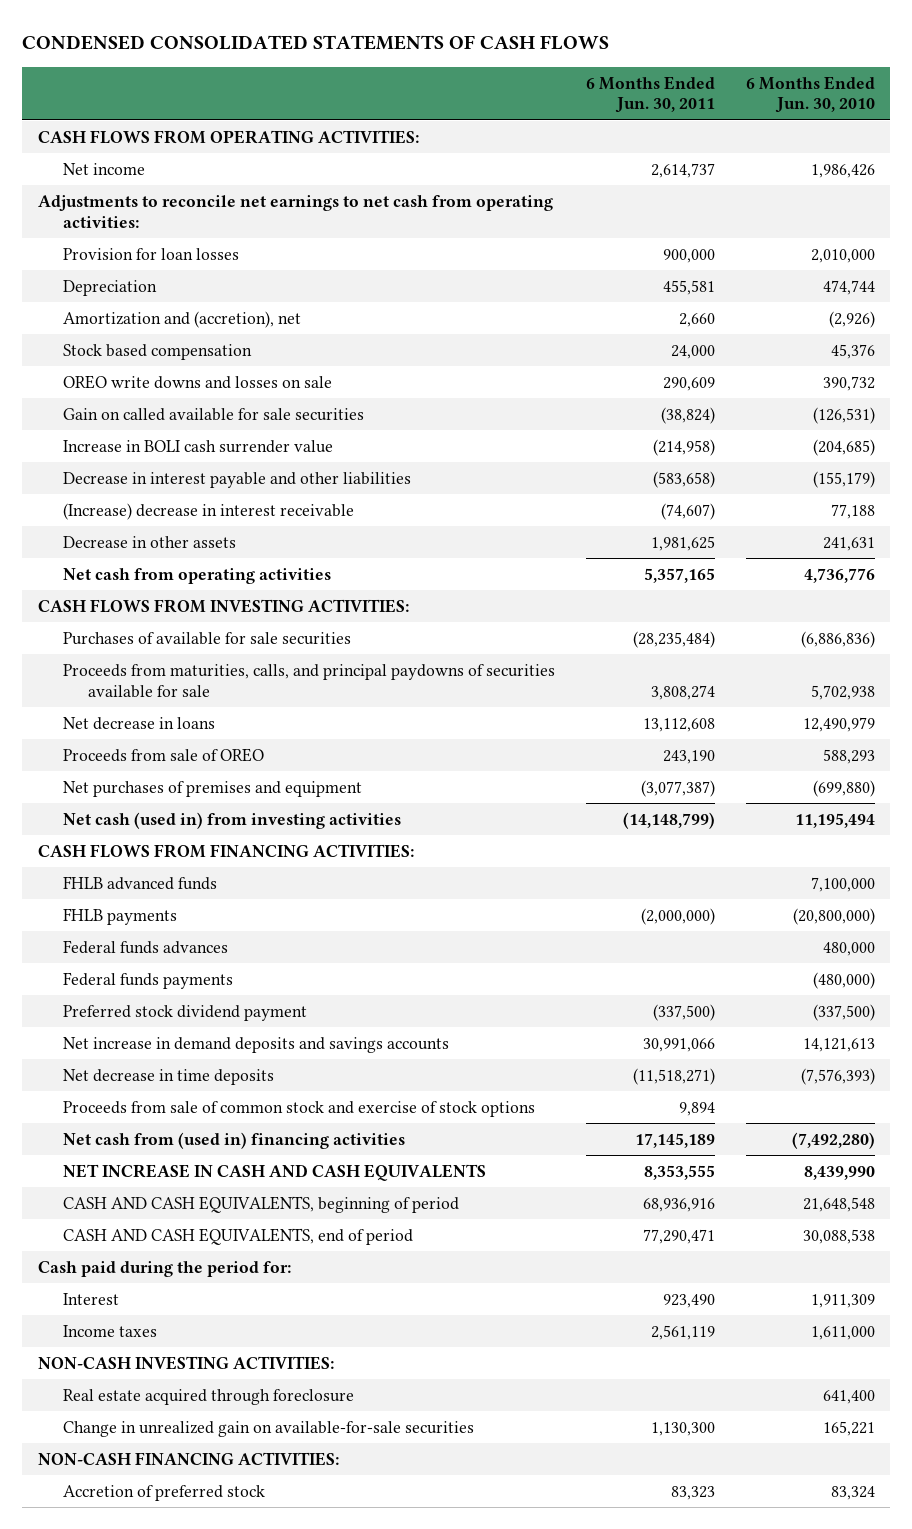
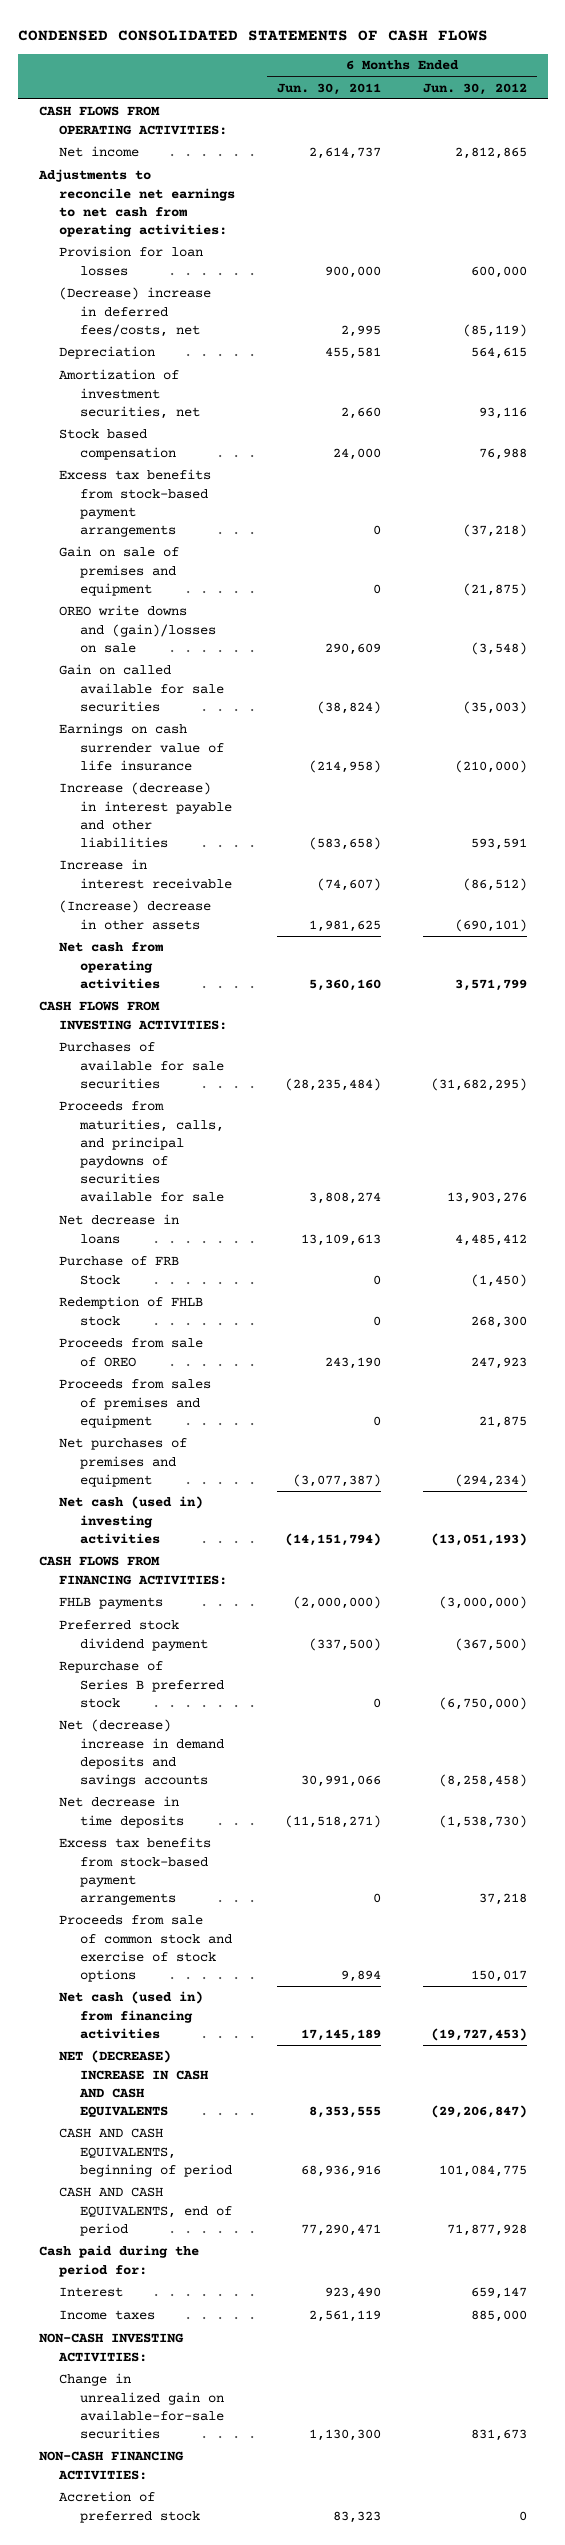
[745,75,875,114] 6 Months Ended Jun. 30, 2010 -> none
none -> [422,82,527,95] Jun. 30, 2012
none -> [59,287,212,337] (Decrease) increase in deferred fees/costs, net
[62,310,301,328] Amortization and (accretion), net -> [59,369,201,419] Amortization of investment securities, net
none -> [59,469,212,537] Excess tax benefits from stock-based payment arrangements
none -> [59,546,180,596] Gain on sale of premises and equipment
[62,374,332,389] OREO write downs and losses on sale -> [59,605,217,653] OREO write downs and (gain)/losses on sale
[62,439,333,453] Increase in BOLI cash surrender value -> [59,723,225,771] Earnings on cash surrender value of life insurance
[62,471,411,488] Decrease in interest payable and other liabilities -> [59,782,233,848] Increase (decrease) in interest payable and other liabilities
[62,502,354,520] (Increase) decrease in interest receivable -> [59,859,233,889] Increase in interest receivable
[62,535,236,548] Decrease in other assets -> [59,900,212,930] (Increase) decrease in other assets
[643,567,715,583] 5,357,165 -> [309,978,382,991] 5,360,160
[642,717,715,732] 13,112,608 -> [301,1233,382,1246] 13,109,613
none -> [59,1256,180,1285] Purchase of FRB Stock
none -> [59,1296,204,1326] Redemption of FHLB stock
none -> [59,1379,212,1428] Proceeds from sales of premises and equipment
[62,811,401,829] Net cash (used in) from investing activities -> [59,1496,204,1544] Net cash (used in) investing activities
[622,811,715,829] (14,148,799) -> [285,1532,382,1546] (14,151,794)
[62,875,217,890] FHLB advanced funds -> none
[62,939,228,954] Federal funds advances -> none
[62,971,233,989] Federal funds payments -> none
none -> [59,1661,225,1708] Repurchase of Series B preferred stock
[62,1036,449,1053] Net increase in demand deposits and savings accounts -> [59,1719,225,1787] Net (decrease) increase in demand deposits and savings accounts
none -> [59,1837,212,1905] Excess tax benefits from stock-based payment arrangements
[62,1131,405,1149] Net cash from (used in) financing activities -> [59,1991,204,2039] Net cash (used in) from financing activities
[62,1163,486,1181] NET INCREASE IN CASH AND CASH EQUIVALENTS -> [59,2050,210,2118] NET (DECREASE) INCREASE IN CASH AND CASH EQUIVALENTS
[62,1388,354,1405] Real estate acquired through foreclosure -> none

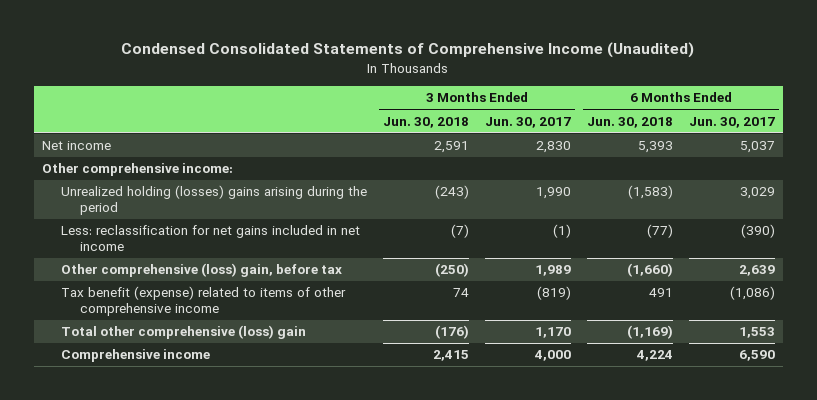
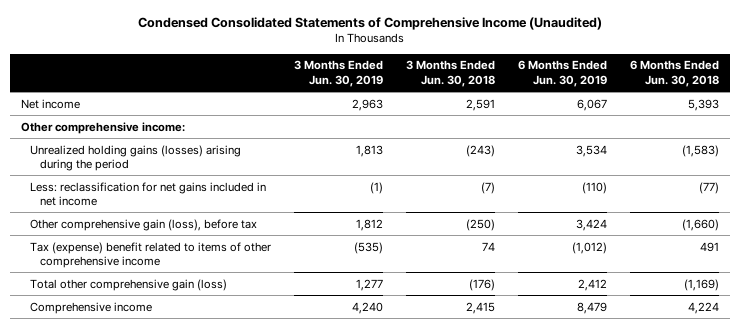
[485,116,572,128] Jun. 30, 2017 -> none
[689,116,776,128] Jun. 30, 2017 -> none
none -> [294,60,384,87] 3 Months Ended Jun. 30, 2019
none -> [517,60,607,87] 6 Months Ended Jun. 30, 2019
[60,185,367,215] Unrealized holding (losses) gains arising during the period -> [30,144,242,171] Unrealized holding gains (losses) arising during the period
[60,263,342,278] Other comprehensive (loss) gain, before tax -> [30,218,258,231] Other comprehensive gain (loss), before tax
[60,286,346,316] Tax benefit (expense) related to items of other comprehensive income -> [30,241,272,268] Tax (expense) benefit related to items of other comprehensive income
[60,325,306,340] Total other comprehensive (loss) gain -> [30,278,228,291] Total other comprehensive gain (loss)

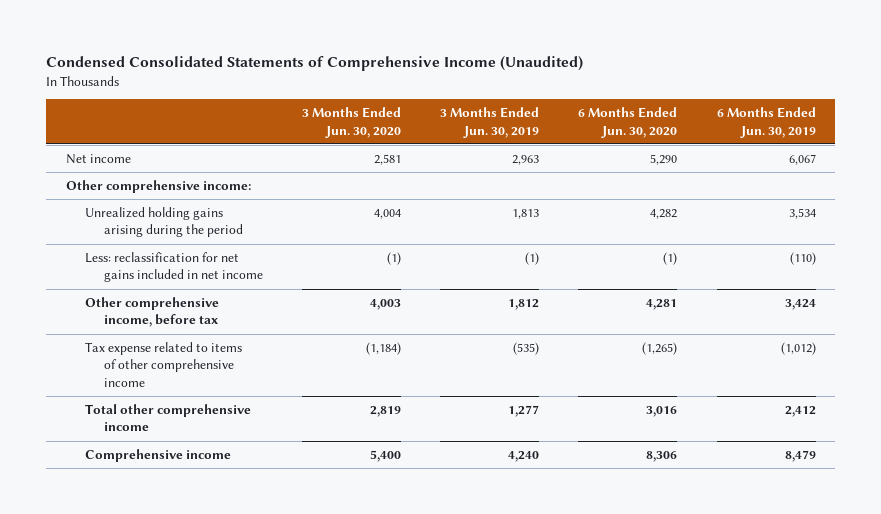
[405,60,495,87] 3 Months Ended Jun. 30, 2018 -> none
[629,60,719,87] 6 Months Ended Jun. 30, 2018 -> none
none -> [301,107,401,138] 3 Months Ended Jun. 30, 2020
none -> [578,107,678,138] 6 Months Ended Jun. 30, 2020
[30,144,242,171] Unrealized holding gains (losses) arising during the period -> [84,207,243,238] Unrealized holding gains arising during the period
[30,218,258,231] Other comprehensive gain (loss), before tax -> [84,297,219,328] Other comprehensive income, before tax
[30,241,272,268] Tax (expense) benefit related to items of other comprehensive income -> [84,342,242,387] Tax expense related to items of other comprehensive income
[30,278,228,291] Total other comprehensive gain (loss) -> [84,404,251,432] Total other comprehensive income

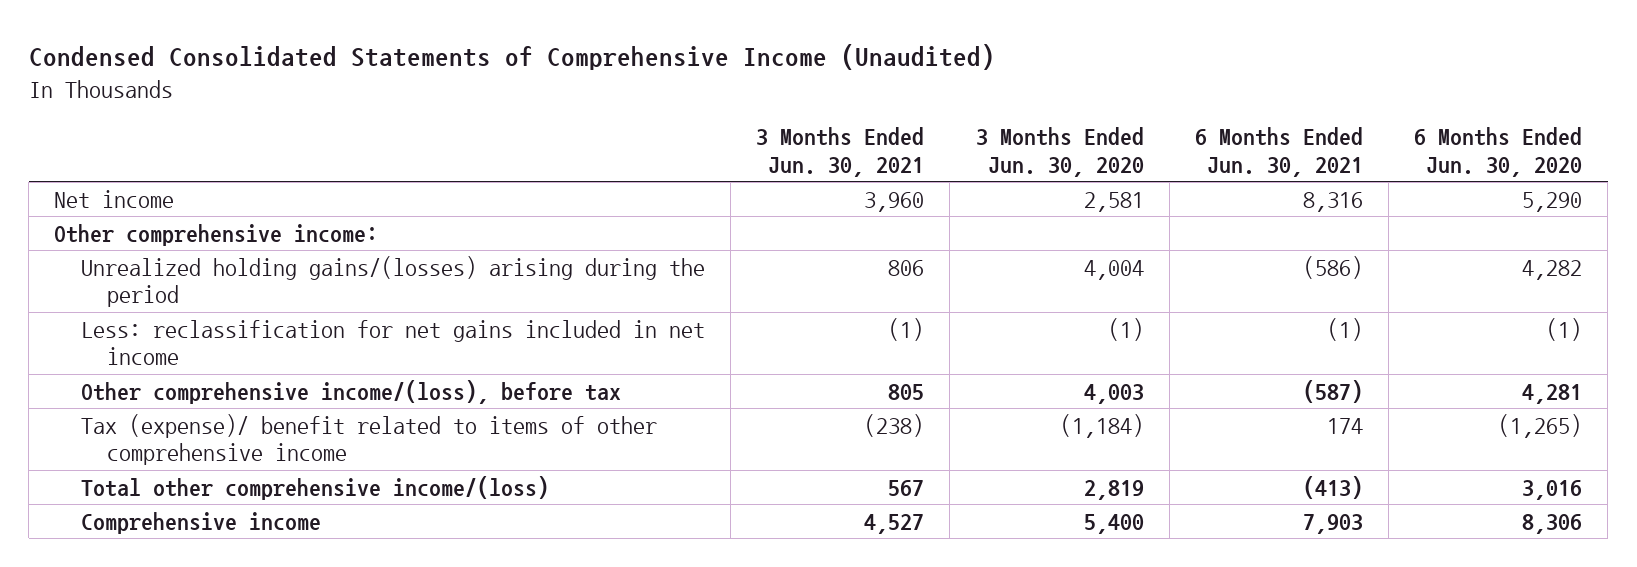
[440,107,540,138] 3 Months Ended Jun. 30, 2019 -> none
[716,107,816,138] 6 Months Ended Jun. 30, 2019 -> none
none -> [756,127,925,177] 3 Months Ended Jun. 30, 2021
none -> [1194,127,1363,177] 6 Months Ended Jun. 30, 2021
[84,207,243,238] Unrealized holding gains arising during the period -> [80,255,705,307] Unrealized holding gains/(losses) arising during the period
[84,297,219,328] Other comprehensive income, before tax -> [80,379,621,404] Other comprehensive income/(loss), before tax
[84,342,242,387] Tax expense related to items of other comprehensive income -> [80,413,657,465] Tax (expense)/ benefit related to items of other comprehensive income
[84,404,251,432] Total other comprehensive income -> [80,475,549,500] Total other comprehensive income/(loss)

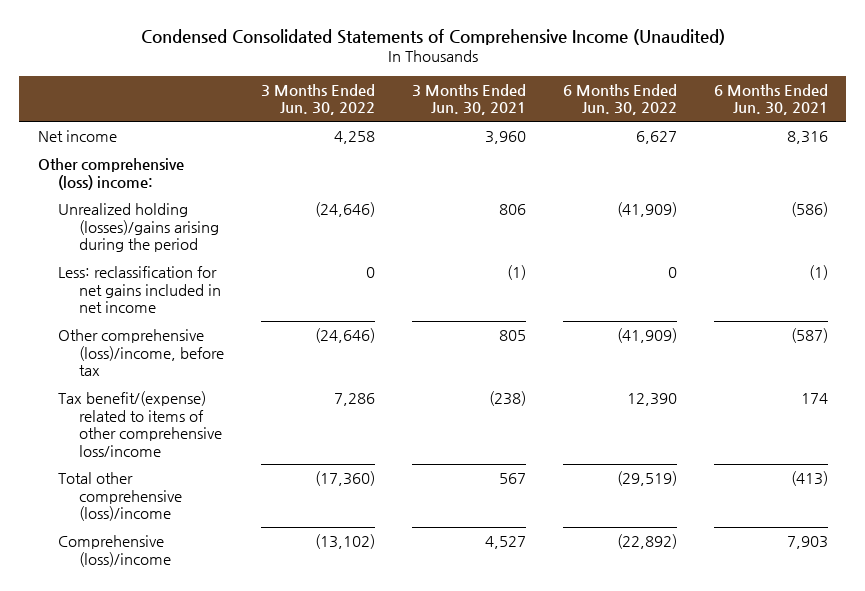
[975,127,1144,177] 3 Months Ended Jun. 30, 2020 -> none
[1414,127,1583,177] 6 Months Ended Jun. 30, 2020 -> none
none -> [260,83,375,116] 3 Months Ended Jun. 30, 2022
none -> [562,83,677,116] 6 Months Ended Jun. 30, 2022
[54,223,379,246] Other comprehensive income: -> [37,158,184,190] Other comprehensive (loss) income:
[80,255,705,307] Unrealized holding gains/(losses) arising during the period -> [58,203,219,253] Unrealized holding (losses)/gains arising during the period
[80,379,621,404] Other comprehensive income/(loss), before tax -> [58,329,224,377] Other comprehensive (loss)/income, before tax
[80,413,657,465] Tax (expense)/ benefit related to items of other comprehensive income -> [58,391,222,457] Tax benefit/(expense) related to items of other comprehensive loss/income
[80,475,549,500] Total other comprehensive income/(loss) -> [58,472,182,522] Total other comprehensive (loss)/income
[80,511,321,534] Comprehensive income -> [58,535,171,567] Comprehensive (loss)/income

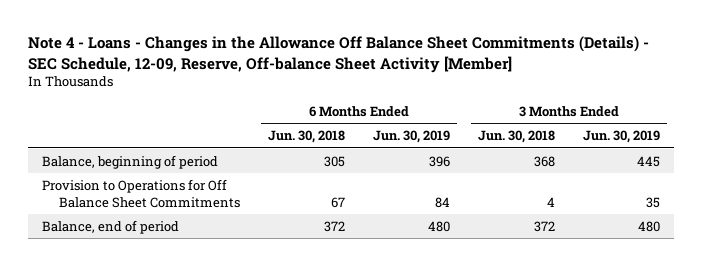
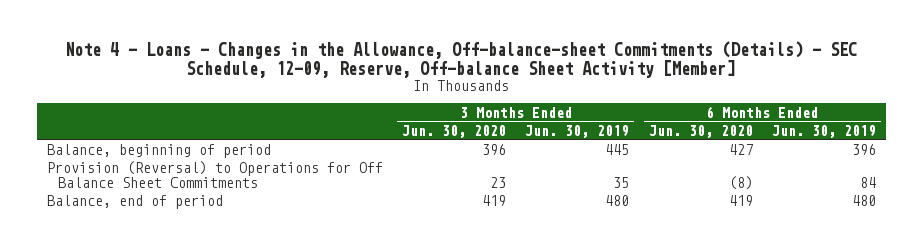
[28,36,650,73] Note 4 - Loans - Changes in the Allowance Off Balance Sheet Commitments (Details) - SEC Schedule, 12-09, Reserve, Off-balance Sheet Activity [Member] -> [65,40,858,78] Note 4 - Loans - Changes in the Allowance, Off-balance-sheet Commitments (Details) - SEC Schedule, 12-09, Reserve, Off-balance Sheet Activity [Member]
[267,130,345,144] Jun. 30, 2018 -> none
[478,130,556,144] Jun. 30, 2018 -> none
none -> [401,124,506,138] Jun. 30, 2020
none -> [648,124,753,138] Jun. 30, 2020
[42,178,240,208] Provision to Operations for Off Balance Sheet Commitments -> [46,160,383,188] Provision (Reversal) to Operations for Off Balance Sheet Commitments

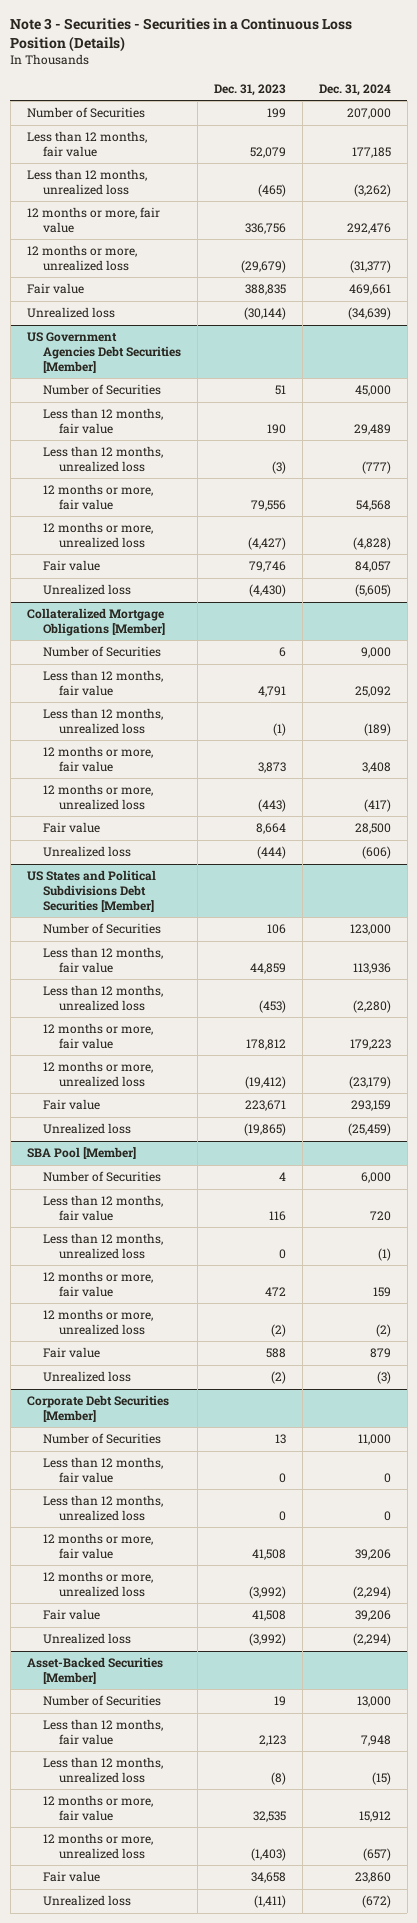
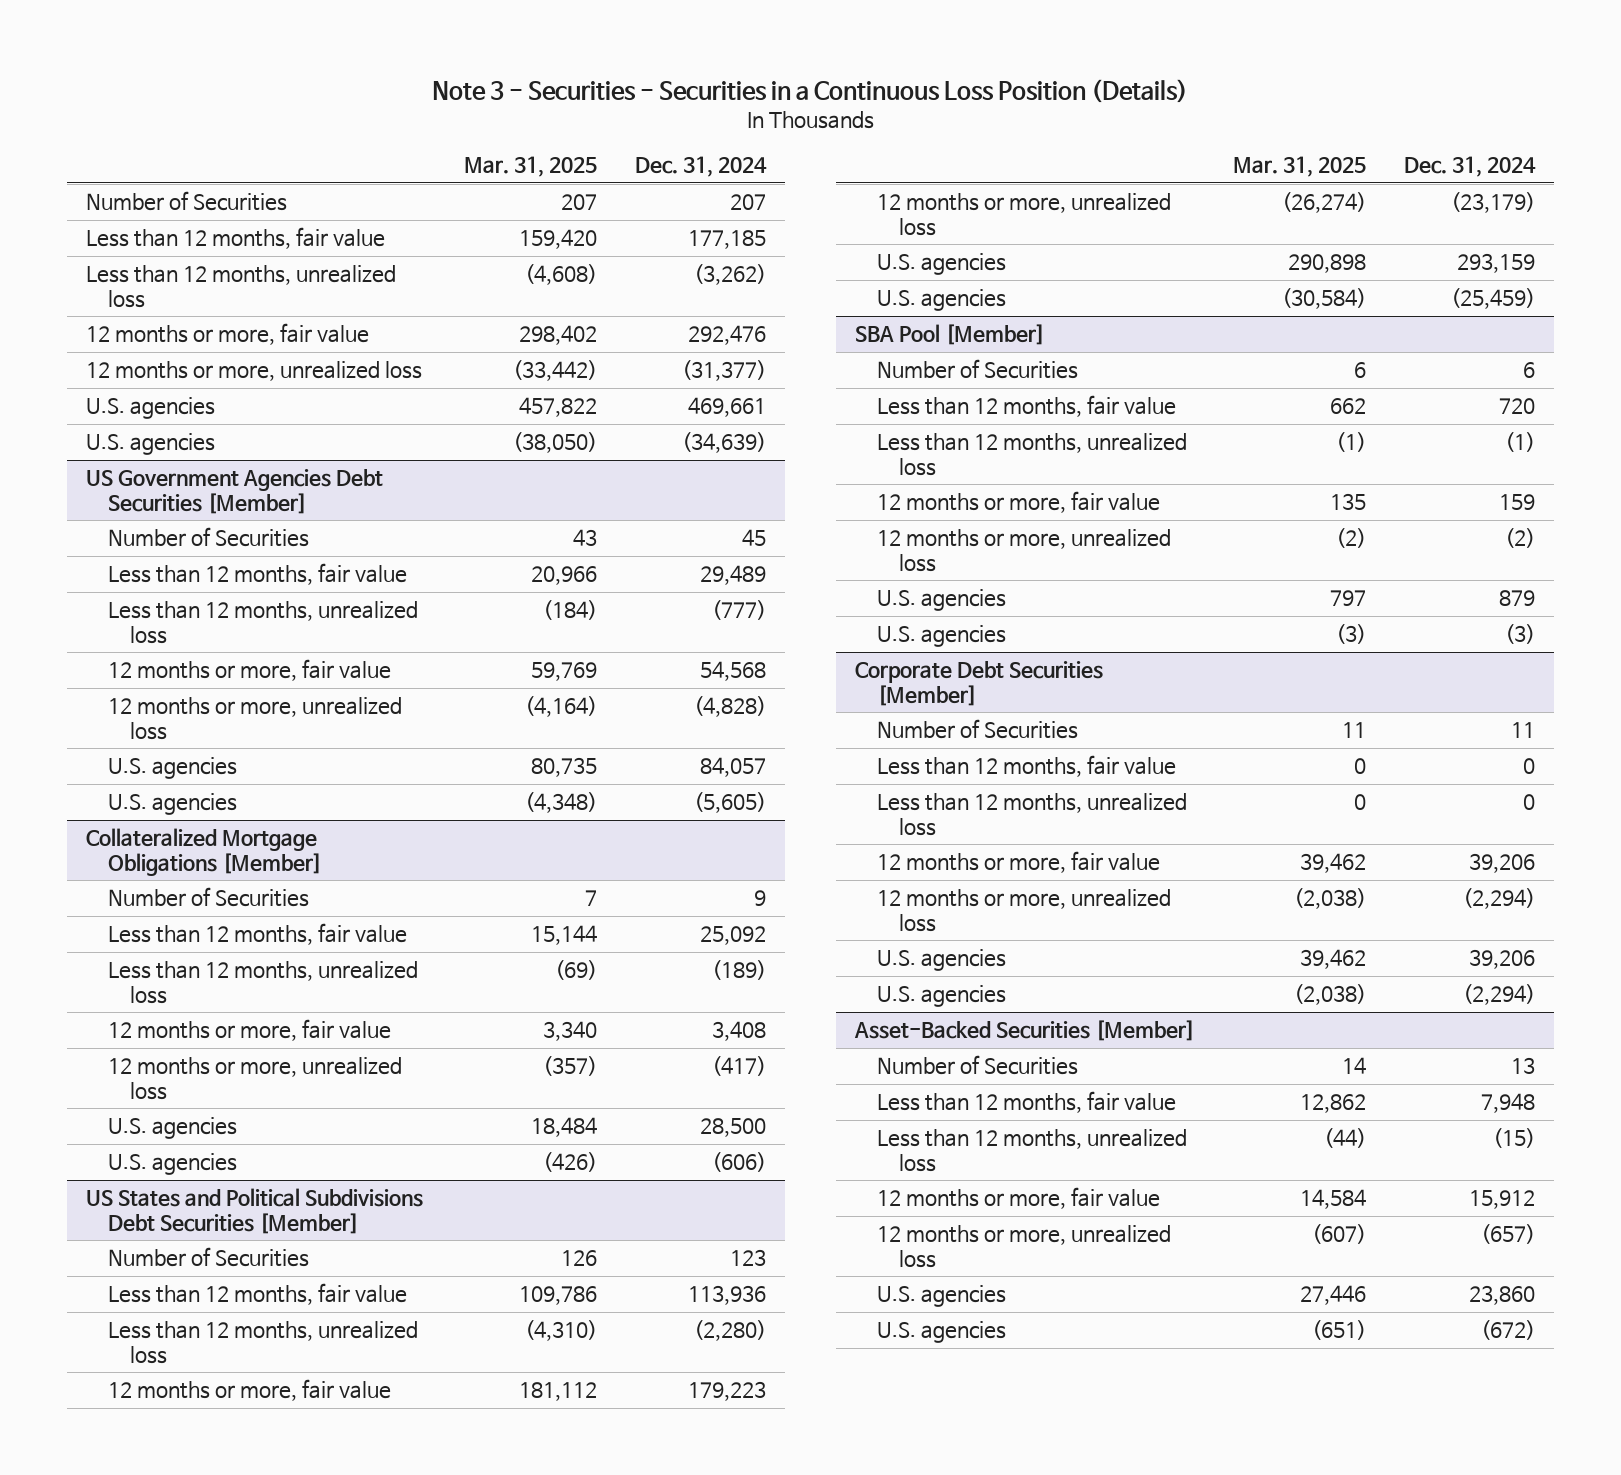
[213,83,286,96] Dec. 31, 2023 -> none
none -> [464,156,598,178] Mar. 31, 2025
[346,108,391,120] 207,000 -> [729,194,766,211] 207
[26,283,84,295] Fair value -> [86,397,216,420] U.S. agencies
[26,307,115,319] Unrealized loss -> [86,433,216,456] U.S. agencies
[354,385,391,397] 45,000 -> [741,529,766,547] 45
[42,560,100,572] Fair value -> [107,757,237,780] U.S. agencies
[42,584,131,596] Unrealized loss -> [107,793,237,816] U.S. agencies
[360,647,391,659] 9,000 -> [753,890,766,907] 9
[42,822,100,834] Fair value -> [107,1117,237,1140] U.S. agencies
[42,846,131,858] Unrealized loss -> [107,1153,237,1176] U.S. agencies
[349,924,391,936] 123,000 -> [729,1249,766,1267] 123
[42,1099,100,1111] Fair value -> [876,253,1006,276] U.S. agencies
[42,1123,131,1135] Unrealized loss -> [876,289,1006,312] U.S. agencies
[360,1172,391,1184] 6,000 -> [1522,362,1535,379] 6
[42,1347,100,1359] Fair value -> [876,589,1006,612] U.S. agencies
[42,1371,131,1383] Unrealized loss -> [876,625,1006,648] U.S. agencies
[357,1434,391,1446] 11,000 -> [1510,722,1535,739] 11
[42,1609,100,1621] Fair value -> [876,949,1006,972] U.S. agencies
[42,1633,131,1645] Unrealized loss -> [876,985,1006,1008] U.S. agencies
[356,1696,391,1708] 13,000 -> [1510,1057,1535,1075] 13
[42,1871,100,1883] Fair value -> [876,1285,1006,1308] U.S. agencies
[42,1895,131,1907] Unrealized loss -> [876,1321,1006,1344] U.S. agencies

